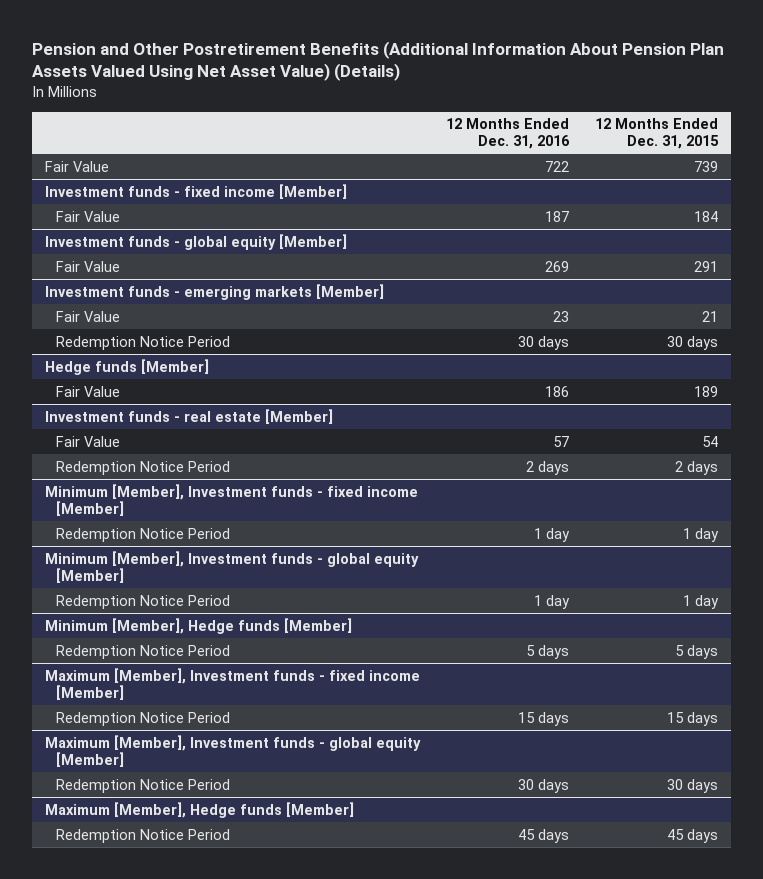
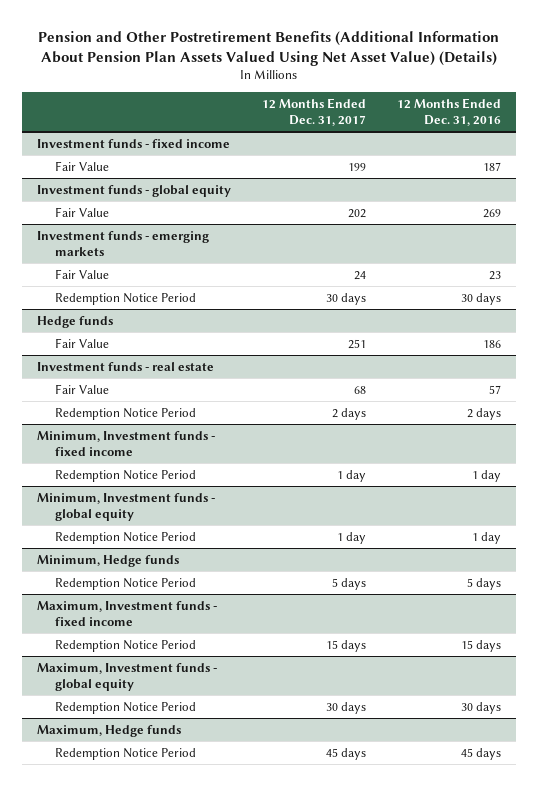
[594,118,719,150] 12 Months Ended Dec. 31, 2015 -> none
none -> [261,97,366,126] 12 Months Ended Dec. 31, 2017
[45,160,110,172] Fair Value -> none
[45,183,348,199] Investment funds - fixed income [Member] -> [36,138,230,148] Investment funds - fixed income
[45,233,348,250] Investment funds - global equity [Member] -> [36,184,231,197] Investment funds - global equity
[45,283,385,300] Investment funds - emerging markets [Member] -> [36,230,209,256] Investment funds - emerging markets
[45,358,210,375] Hedge funds [Member] -> [36,315,113,328] Hedge funds
[45,408,334,424] Investment funds - real estate [Member] -> [36,361,214,371] Investment funds - real estate
[45,483,419,516] Minimum [Member], Investment funds - fixed income [Member] -> [36,430,215,456] Minimum, Investment funds - fixed income
[45,550,420,583] Minimum [Member], Investment funds - global equity [Member] -> [36,492,215,521] Minimum, Investment funds - global equity
[45,617,353,634] Minimum [Member], Hedge funds [Member] -> [36,554,179,567] Minimum, Hedge funds
[45,667,421,700] Maximum [Member], Investment funds - fixed income [Member] -> [36,600,217,626] Maximum, Investment funds - fixed income
[45,734,422,767] Maximum [Member], Investment funds - global equity [Member] -> [36,662,217,691] Maximum, Investment funds - global equity
[45,801,355,818] Maximum [Member], Hedge funds [Member] -> [36,724,181,737] Maximum, Hedge funds

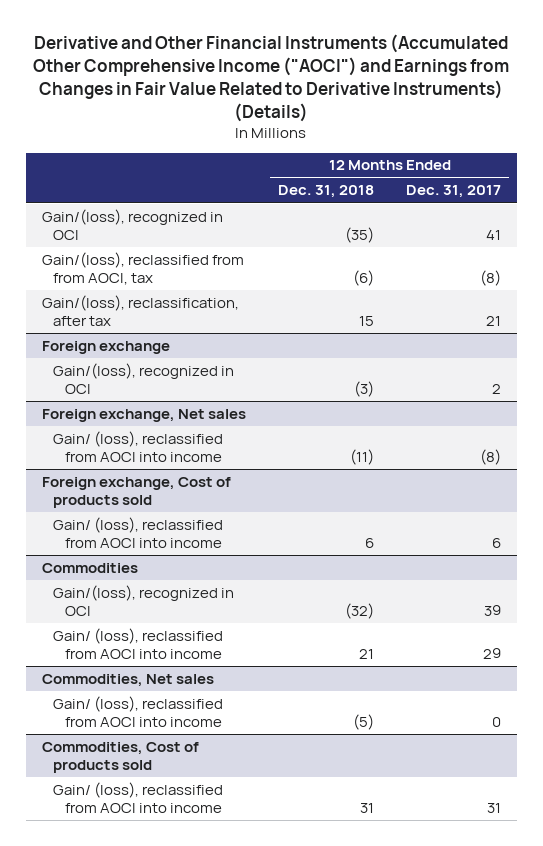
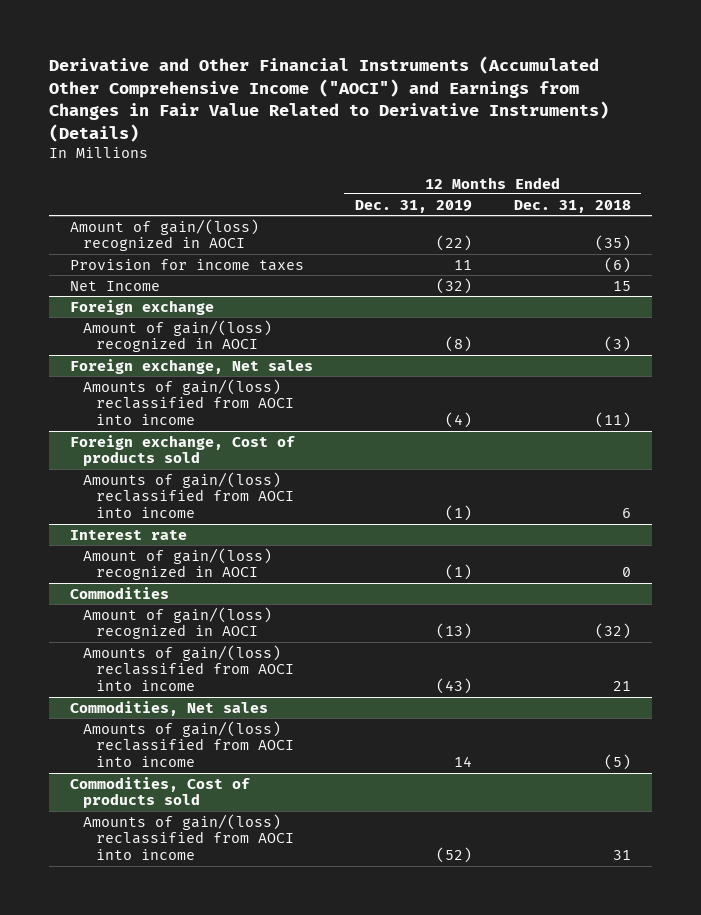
[406,185,502,199] Dec. 31, 2017 -> none
none -> [354,199,472,213] Dec. 31, 2019
[41,208,223,241] Gain/(loss), recognized in OCI -> [69,218,259,252] Amount of gain/(loss) recognized in AOCI
[41,251,244,286] Gain/(loss), reclassified from from AOCI, tax -> [69,258,304,271] Provision for income taxes
[41,294,239,327] Gain/(loss), reclassification, after tax -> [69,280,160,291] Net Income
[53,362,235,395] Gain/(loss), recognized in OCI -> [82,319,272,353] Amount of gain/(loss) recognized in AOCI
[53,430,224,463] Gain/ (loss), reclassified from AOCI into income -> [82,378,294,426] Amounts of gain/(loss) reclassified from AOCI into income
[53,516,224,549] Gain/ (loss), reclassified from AOCI into income -> [82,471,294,519] Amounts of gain/(loss) reclassified from AOCI into income
none -> [69,529,187,540] Interest rate
none -> [82,547,272,581] Amount of gain/(loss) recognized in AOCI
[53,584,235,617] Gain/(loss), recognized in OCI -> [82,606,272,640] Amount of gain/(loss) recognized in AOCI
[53,627,224,660] Gain/ (loss), reclassified from AOCI into income -> [82,644,294,692] Amounts of gain/(loss) reclassified from AOCI into income
[53,695,224,728] Gain/ (loss), reclassified from AOCI into income -> [82,720,294,768] Amounts of gain/(loss) reclassified from AOCI into income
[53,781,224,814] Gain/ (loss), reclassified from AOCI into income -> [82,813,294,861] Amounts of gain/(loss) reclassified from AOCI into income

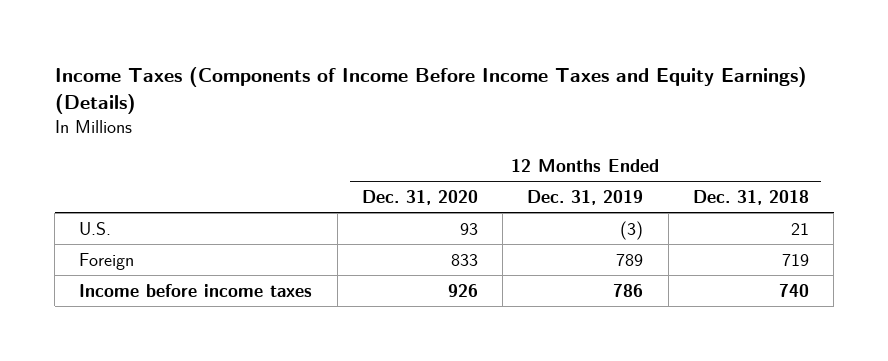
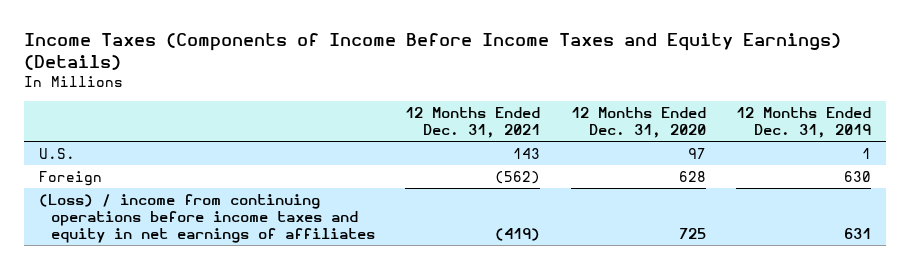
[692,190,809,206] Dec. 31, 2018 -> none
none -> [405,107,541,139] 12 Months Ended Dec. 31, 2021
[459,222,478,235] 93 -> [687,148,706,160] 97
[620,220,644,240] (3) -> [861,148,871,160] 1
[450,253,478,266] 833 -> [678,171,706,183] 628
[616,253,644,266] 789 -> [843,171,871,183] 630
[79,283,313,297] Income before income taxes -> [38,194,375,243] (Loss) / income from continuing operations before income taxes and equity in net earnings of affiliates
[447,283,478,297] 926 -> [678,227,706,239] 725
[613,283,644,297] 786 -> [843,227,871,239] 631

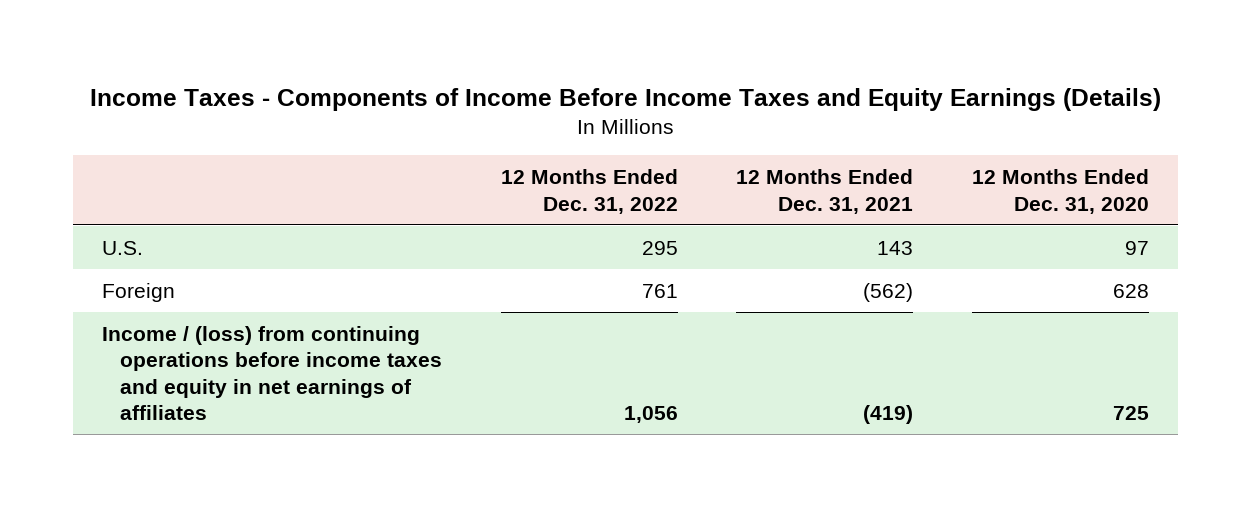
[23,32,841,70] Income Taxes (Components of Income Before Income Taxes and Equity Earnings) (Details) -> [89,87,1161,111] Income Taxes - Components of Income Before Income Taxes and Equity Earnings (Details)
[735,107,871,139] 12 Months Ended Dec. 31, 2019 -> none
none -> [500,169,678,214] 12 Months Ended Dec. 31, 2022
[38,194,375,243] (Loss) / income from continuing operations before income taxes and equity in net earnings of affiliates -> [102,325,443,420] Income / (loss) from continuing operations before income taxes and equity in net earnings of affiliates

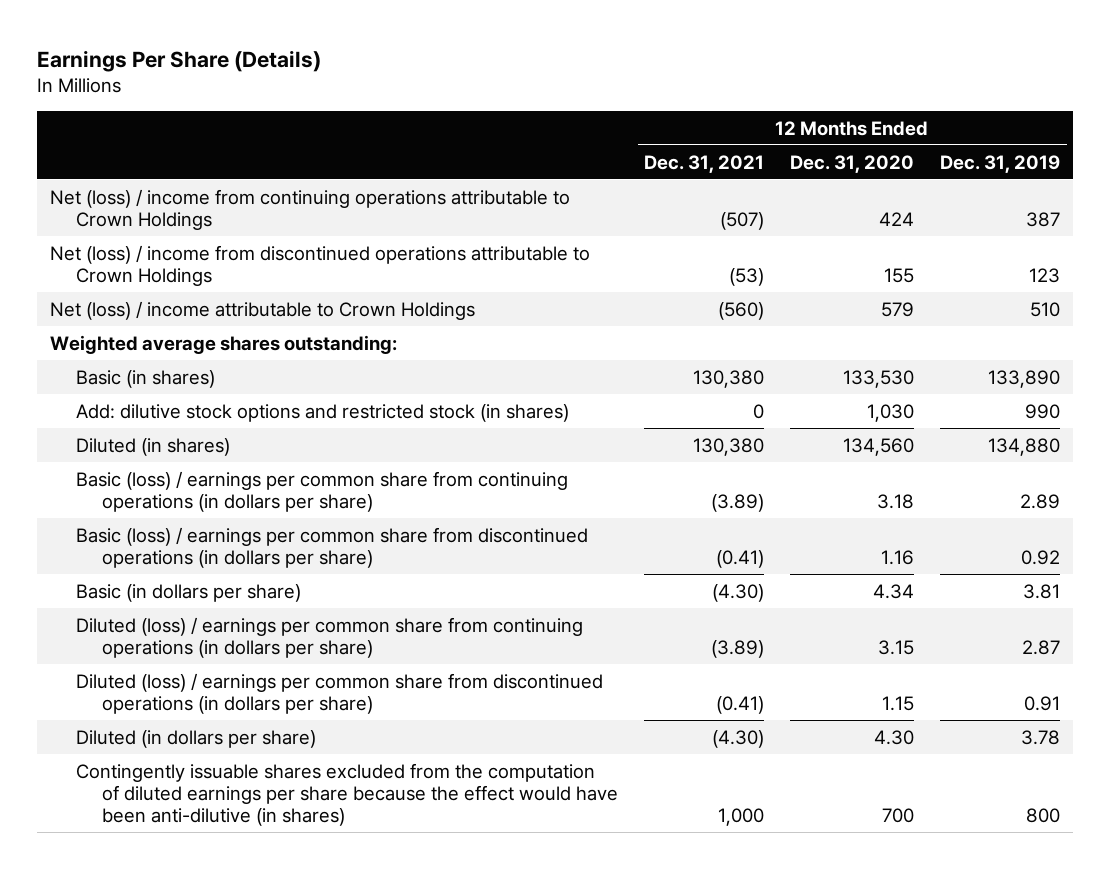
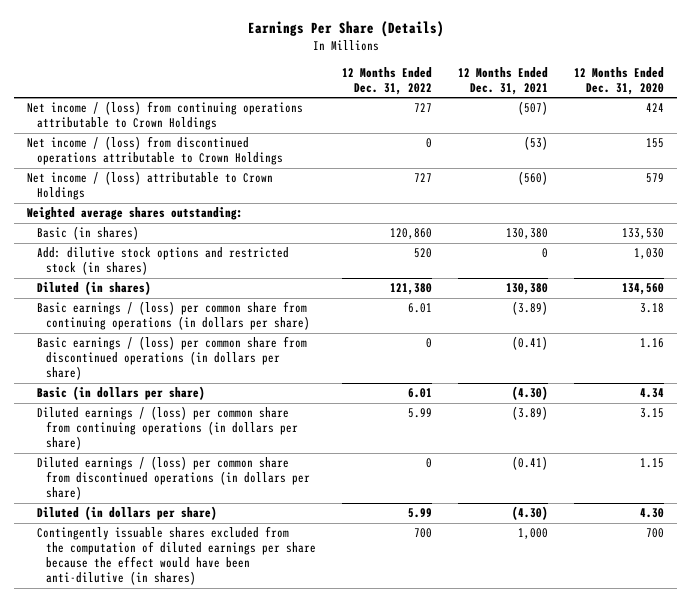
[940,154,1061,173] Dec. 31, 2019 -> none
none -> [342,66,433,95] 12 Months Ended Dec. 31, 2022
[50,188,571,230] Net (loss) / income from continuing operations attributable to Crown Holdings -> [27,101,304,131] Net income / (loss) from continuing operations attributable to Crown Holdings
[50,244,591,286] Net (loss) / income from discontinued operations attributable to Crown Holdings -> [27,136,283,166] Net income / (loss) from discontinued operations attributable to Crown Holdings
[50,300,476,320] Net (loss) / income attributable to Crown Holdings -> [27,171,274,201] Net income / (loss) attributable to Crown Holdings
[76,470,569,512] Basic (loss) / earnings per common share from continuing operations (in dollars per share) -> [36,301,311,331] Basic earnings / (loss) per common share from continuing operations (in dollars per share)
[76,526,589,568] Basic (loss) / earnings per common share from discontinued operations (in dollars per share) -> [36,336,307,381] Basic earnings / (loss) per common share from discontinued operations (in dollars per share)
[76,616,584,658] Diluted (loss) / earnings per common share from continuing operations (in dollars per share) -> [36,406,299,451] Diluted earnings / (loss) per common share from continuing operations (in dollars per share)
[76,672,604,714] Diluted (loss) / earnings per common share from discontinued operations (in dollars per share) -> [36,456,311,501] Diluted earnings / (loss) per common share from discontinued operations (in dollars per share)

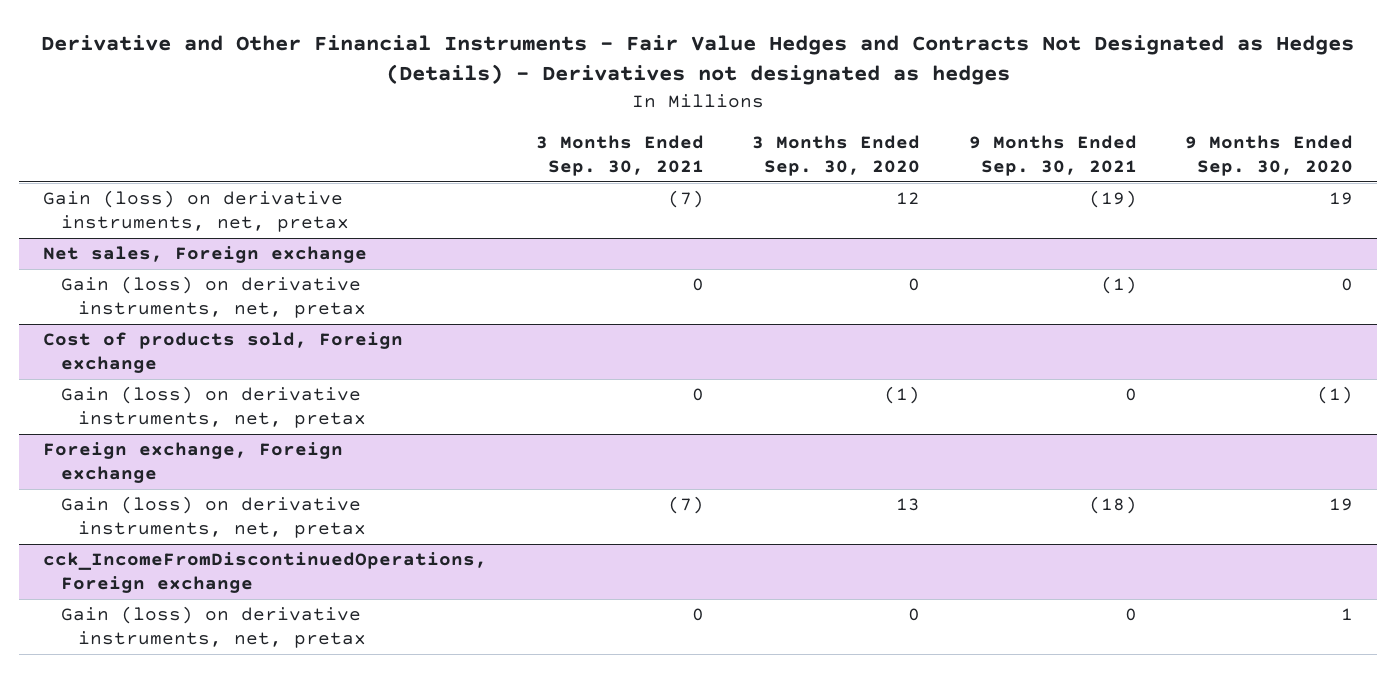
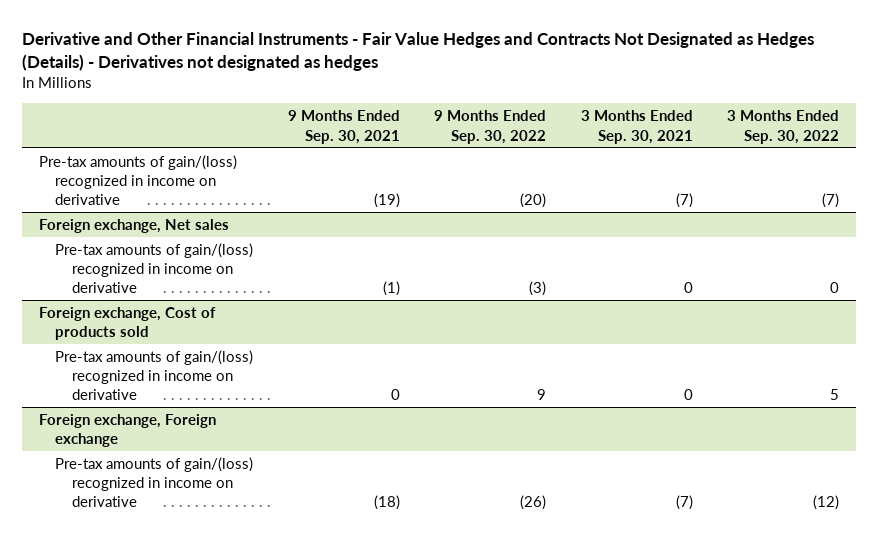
[752,134,921,176] 3 Months Ended Sep. 30, 2020 -> none
[1185,134,1354,176] 9 Months Ended Sep. 30, 2020 -> none
none -> [434,110,547,144] 9 Months Ended Sep. 30, 2022
none -> [727,110,840,144] 3 Months Ended Sep. 30, 2022
[43,190,349,233] Gain (loss) on derivative instruments, net, pretax -> [39,154,238,206] Pre-tax amounts of gain/(loss) recognized in income on derivative
[43,246,368,264] Net sales, Foreign exchange -> [39,218,230,233] Foreign exchange, Net sales
[60,276,366,319] Gain (loss) on derivative instruments, net, pretax -> [55,242,254,294] Pre-tax amounts of gain/(loss) recognized in income on derivative
[43,332,404,374] Cost of products sold, Foreign exchange -> [39,306,217,341] Foreign exchange, Cost of products sold
[60,386,366,429] Gain (loss) on derivative instruments, net, pretax -> [55,349,254,401] Pre-tax amounts of gain/(loss) recognized in income on derivative
[43,552,488,594] cck_IncomeFromDiscontinuedOperations, Foreign exchange -> none
[60,606,366,649] Gain (loss) on derivative instruments, net, pretax -> none
[60,496,366,539] Gain (loss) on derivative instruments, net, pretax -> [55,456,254,508] Pre-tax amounts of gain/(loss) recognized in income on derivative

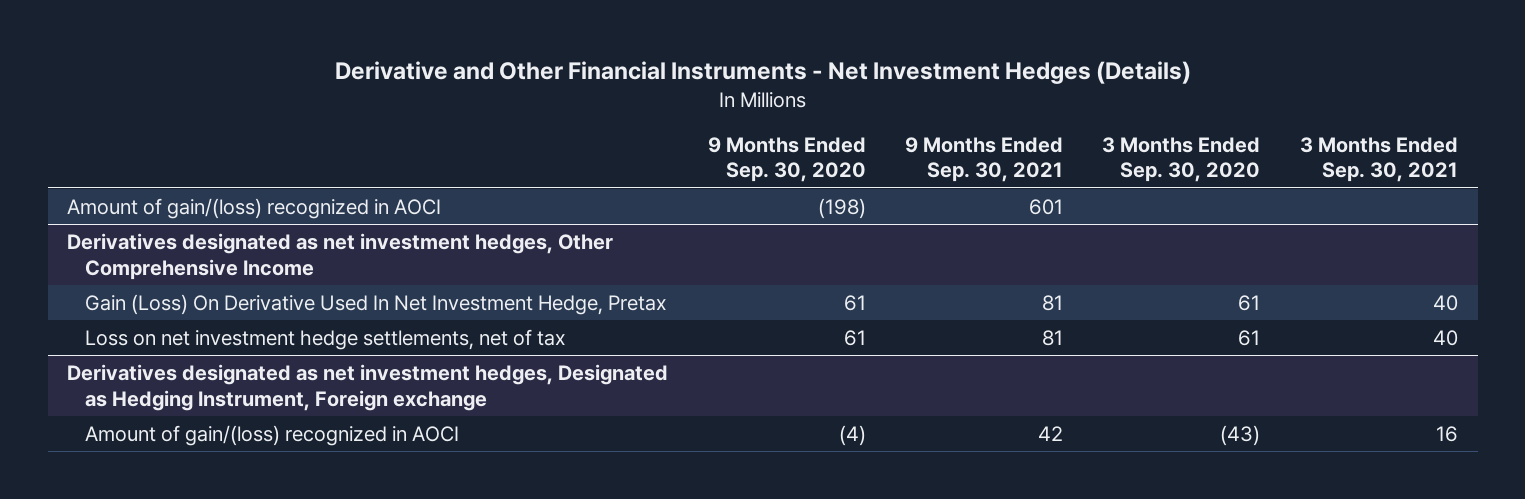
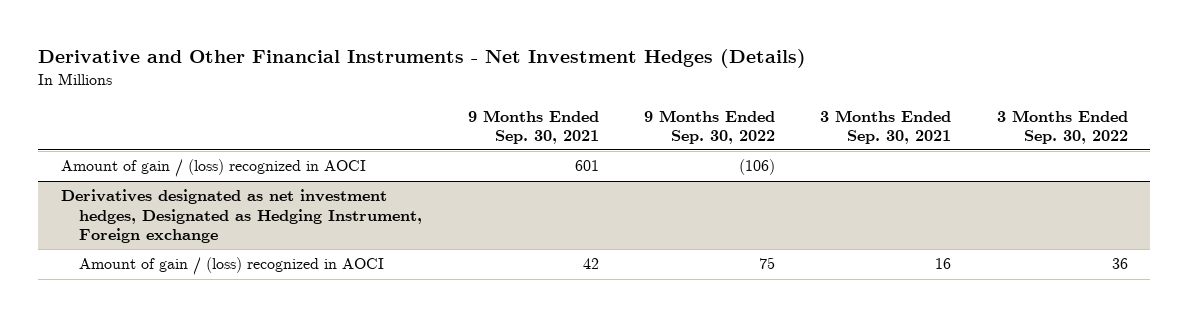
[707,136,866,183] 9 Months Ended Sep. 30, 2020 -> none
[1102,136,1261,183] 3 Months Ended Sep. 30, 2020 -> none
none -> [644,109,776,144] 9 Months Ended Sep. 30, 2022
none -> [996,109,1128,144] 3 Months Ended Sep. 30, 2022
[67,232,614,280] Derivatives designated as net investment hedges, Other Comprehensive Income -> none
[84,293,667,315] Gain (Loss) On Derivative Used In Net Investment Hedge, Pretax -> none
[84,328,566,350] Loss on net investment hedge settlements, net of tax -> none
[67,197,442,219] Amount of gain/(loss) recognized in AOCI -> [60,159,366,178] Amount of gain / (loss) recognized in AOCI
[84,424,459,446] Amount of gain/(loss) recognized in AOCI -> [79,257,385,276] Amount of gain / (loss) recognized in AOCI

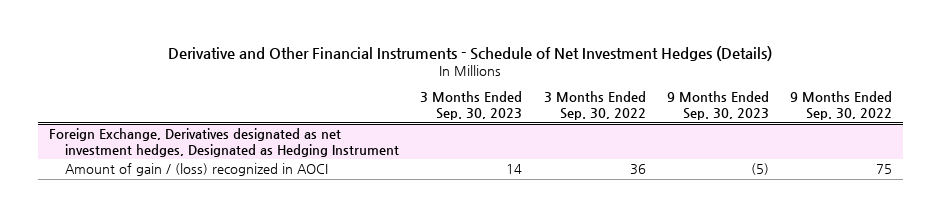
[38,49,807,69] Derivative and Other Financial Instruments - Net Investment Hedges (Details) -> [168,45,773,61] Derivative and Other Financial Instruments - Schedule of Net Investment Hedges (Details)
[467,109,599,144] 9 Months Ended Sep. 30, 2021 -> none
[820,109,952,144] 3 Months Ended Sep. 30, 2021 -> none
none -> [420,91,523,121] 3 Months Ended Sep. 30, 2023
none -> [666,91,769,121] 9 Months Ended Sep. 30, 2023
[60,159,366,178] Amount of gain / (loss) recognized in AOCI -> none
[60,189,423,243] Derivatives designated as net investment hedges, Designated as Hedging Instrument, Foreign exchange -> [48,128,400,158] Foreign Exchange, Derivatives designated as net investment hedges, Designated as Hedging Instrument

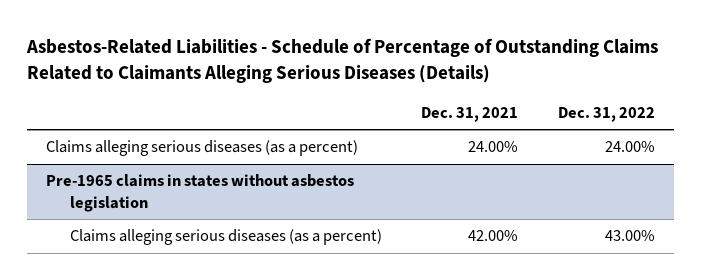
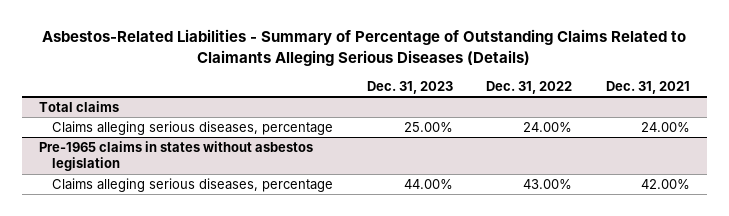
[25,37,658,83] Asbestos-Related Liabilities - Schedule of Percentage of Outstanding Claims Related to Claimants Alleging Serious Diseases (Details) -> [42,29,687,66] Asbestos-Related Liabilities - Summary of Percentage of Outstanding Claims Related to Claimants Alleging Serious Diseases (Details)
none -> [366,81,453,95] Dec. 31, 2023
none -> [38,100,119,112] Total claims
[46,140,359,157] Claims alleging serious diseases (as a percent) -> [51,120,333,135] Claims alleging serious diseases, percentage
[70,229,383,246] Claims alleging serious diseases (as a percent) -> [51,177,333,192] Claims alleging serious diseases, percentage

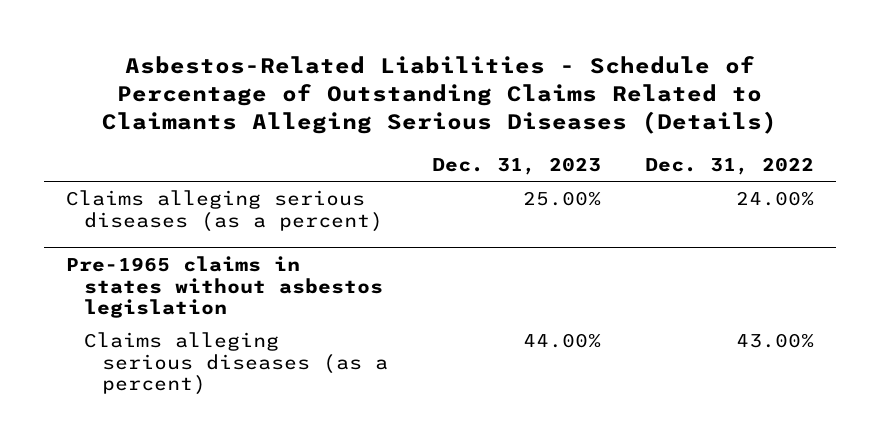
[42,29,687,66] Asbestos-Related Liabilities - Summary of Percentage of Outstanding Claims Related to Claimants Alleging Serious Diseases (Details) -> [102,55,778,135] Asbestos-Related Liabilities - Schedule of Percentage of Outstanding Claims Related to Claimants Alleging Serious Diseases (Details)
[605,81,690,95] Dec. 31, 2021 -> none
[38,100,119,112] Total claims -> none
[51,120,333,135] Claims alleging serious diseases, percentage -> [66,190,384,232] Claims alleging serious diseases (as a percent)
[51,177,333,192] Claims alleging serious diseases, percentage -> [84,332,389,396] Claims alleging serious diseases (as a percent)

